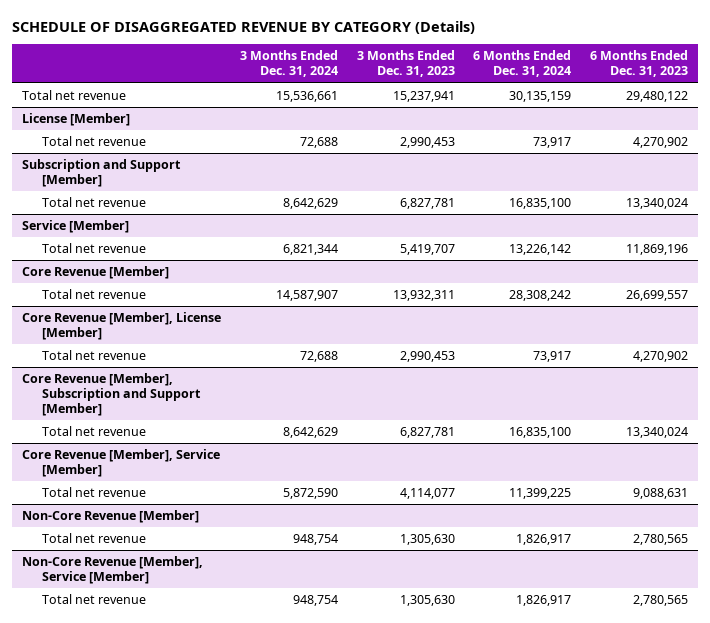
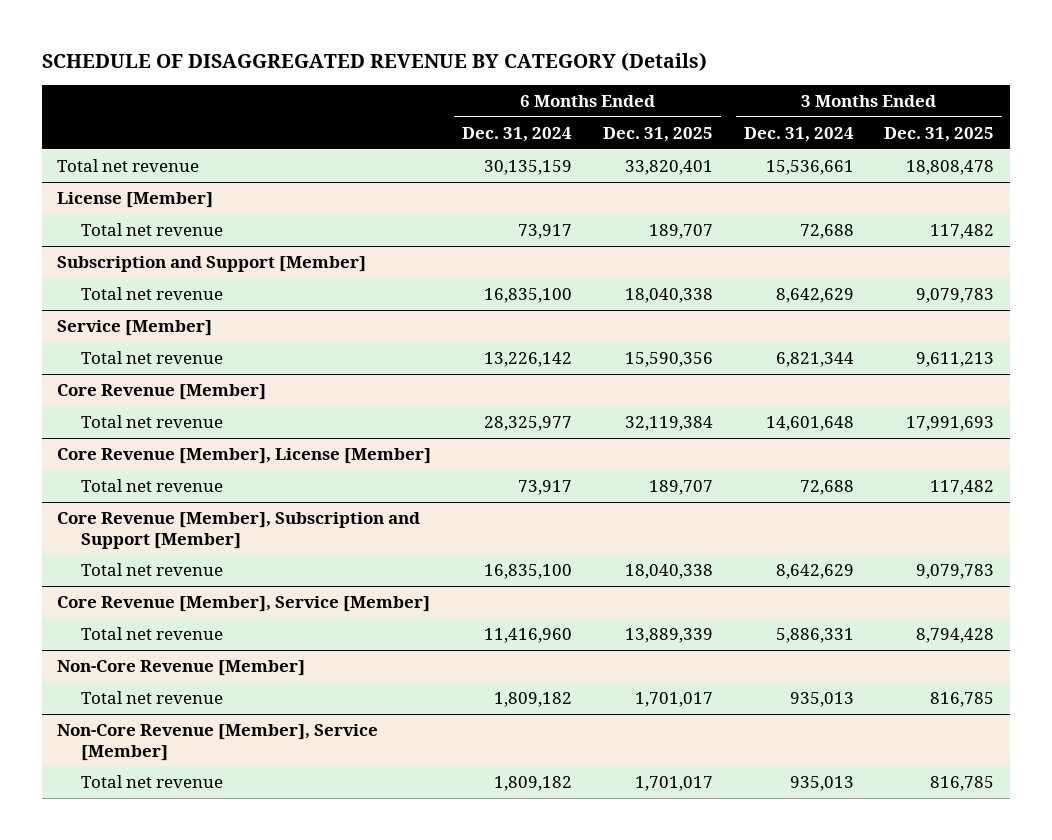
[356,50,455,78] 3 Months Ended Dec. 31, 2023 -> none
[590,50,689,78] 6 Months Ended Dec. 31, 2023 -> none
none -> [602,126,713,142] Dec. 31, 2025
none -> [884,126,995,142] Dec. 31, 2025
[275,290,338,302] 14,587,907 -> [765,415,854,431] 14,601,648
[509,290,572,302] 28,308,242 -> [484,415,573,431] 28,325,977
[282,488,338,500] 5,872,590 -> [775,627,854,643] 5,886,331
[509,488,572,500] 11,399,225 -> [484,627,573,643] 11,416,960
[292,534,338,546] 948,754 -> [789,691,854,707] 935,013
[516,534,572,546] 1,826,917 -> [494,691,573,707] 1,809,182
[292,595,338,607] 948,754 -> [789,775,854,791] 935,013
[516,595,572,607] 1,826,917 -> [494,775,573,791] 1,809,182

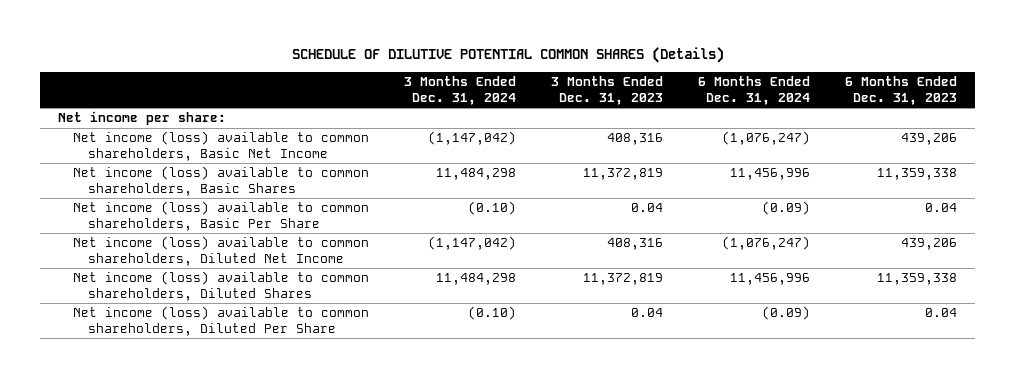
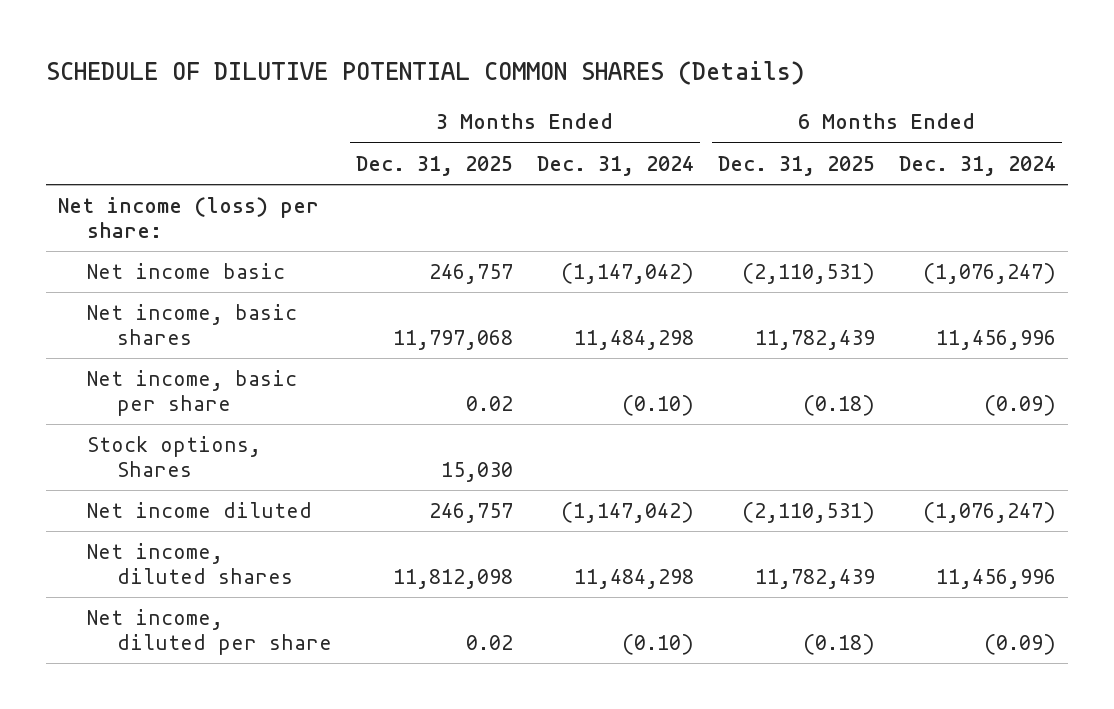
[551,75,664,105] 3 Months Ended Dec. 31, 2023 -> none
[845,75,958,105] 6 Months Ended Dec. 31, 2023 -> none
none -> [355,155,513,176] Dec. 31, 2025
none -> [717,155,875,176] Dec. 31, 2025
[57,111,226,126] Net income per share: -> [58,197,320,239] Net income (loss) per share:
[72,131,369,161] Net income (loss) available to common shareholders, Basic Net Income -> [87,263,286,280] Net income basic
[72,166,369,196] Net income (loss) available to common shareholders, Basic Shares -> [87,304,298,346] Net income, basic shares
[72,201,369,231] Net income (loss) available to common shareholders, Basic Per Share -> [87,370,298,417] Net income, basic per share
none -> [87,436,262,478] Stock options, Shares
[72,236,369,266] Net income (loss) available to common shareholders, Diluted Net Income -> [87,502,313,519] Net income diluted
[72,271,369,301] Net income (loss) available to common shareholders, Diluted Shares -> [87,543,293,585] Net income, diluted shares
[72,306,369,336] Net income (loss) available to common shareholders, Diluted Per Share -> [87,609,332,656] Net income, diluted per share

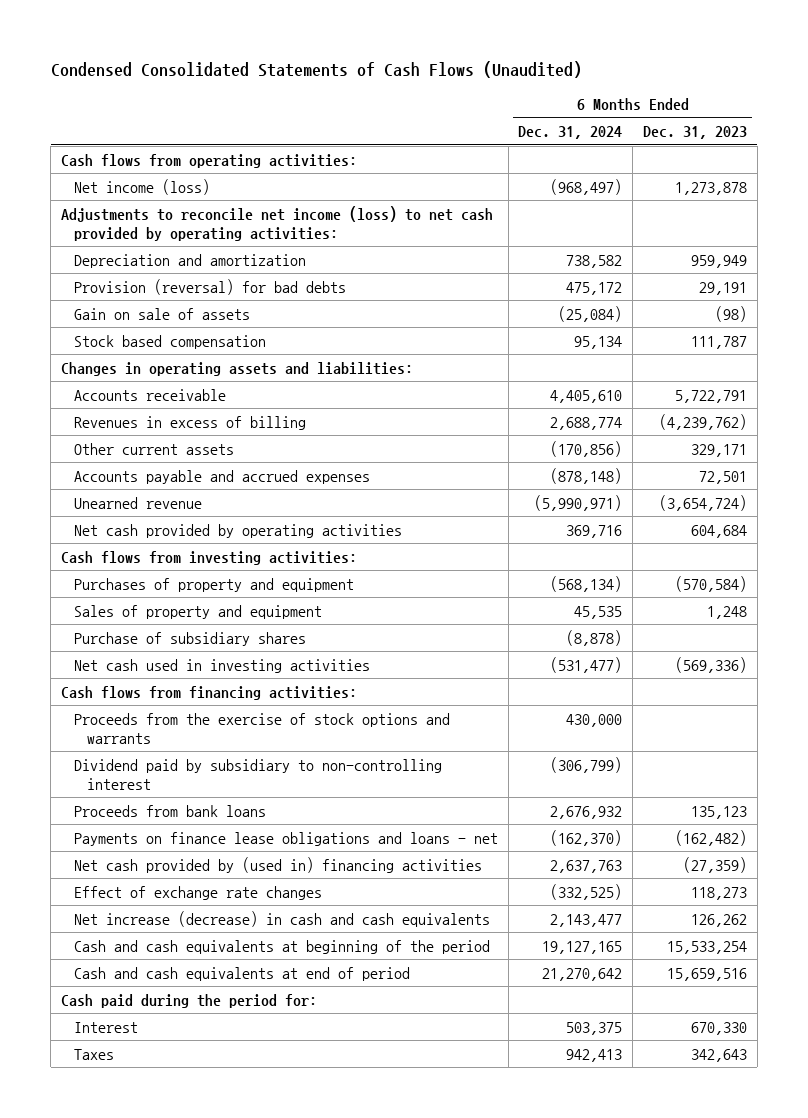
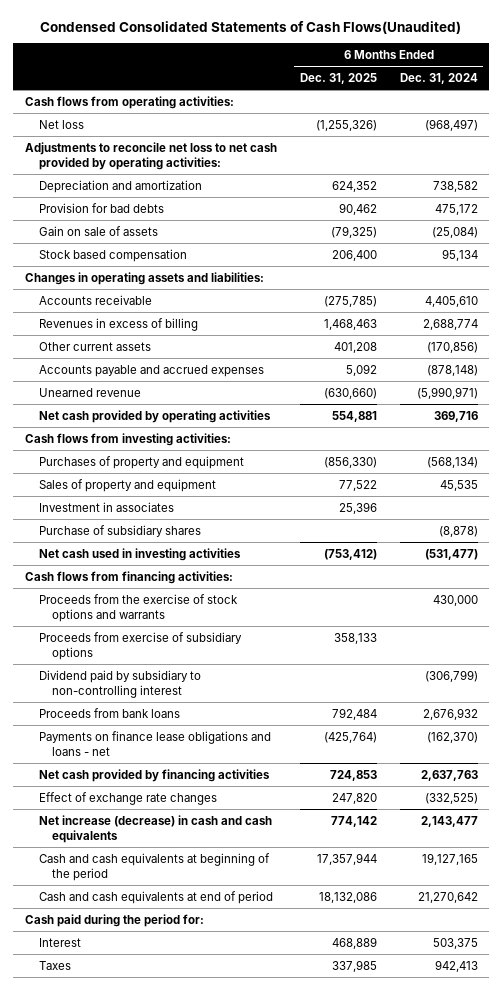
[50,60,582,78] Condensed Consolidated Statements of Cash Flows (Unaudited) -> [40,20,462,34] Condensed Consolidated Statements of Cash Flows(Unaudited)
[642,126,747,140] Dec. 31, 2023 -> none
none -> [299,72,377,84] Dec. 31, 2025
[73,178,210,195] Net income (loss) -> [38,119,84,129] Net loss
[60,205,493,241] Adjustments to reconcile net income (loss) to net cash provided by operating activities: -> [24,141,277,170] Adjustments to reconcile net loss to net cash provided by operating activities:
[73,278,346,295] Provision (reversal) for bad debts -> [38,202,164,213] Provision for bad debts
none -> [38,501,174,512] Investment in associates
none -> [38,631,242,660] Proceeds from exercise of subsidiary options
[73,856,482,873] Net cash provided by (used in) financing activities -> [38,768,270,782] Net cash provided by financing activities

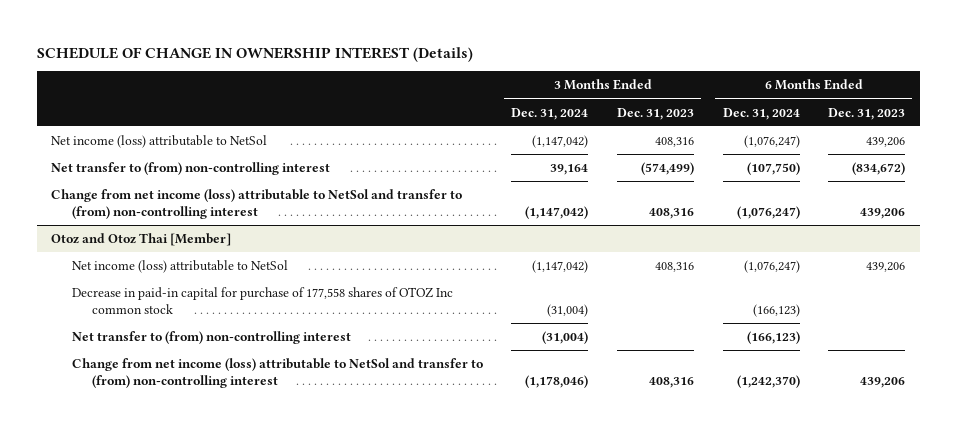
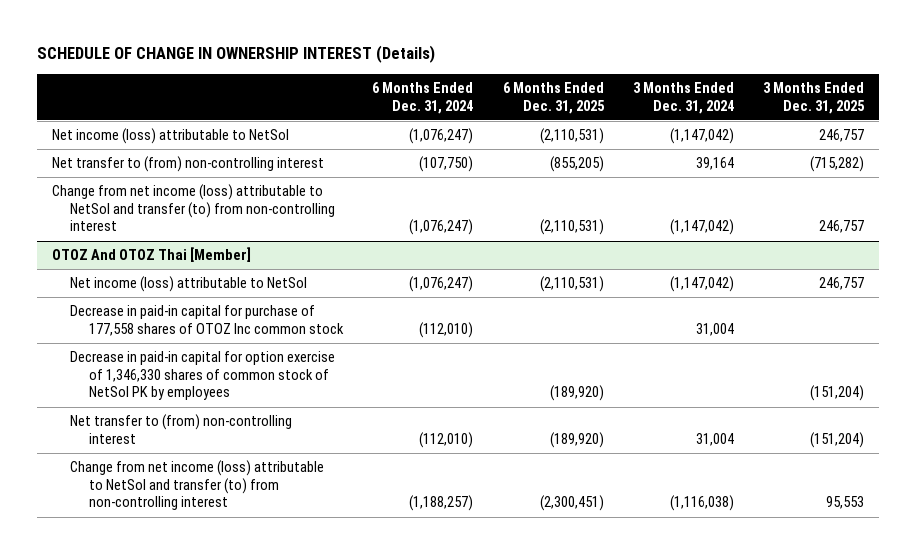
[616,107,694,120] Dec. 31, 2023 -> none
[828,107,906,120] Dec. 31, 2023 -> none
none -> [502,82,605,114] 6 Months Ended Dec. 31, 2025
none -> [763,82,866,114] 3 Months Ended Dec. 31, 2025
[51,189,463,219] Change from net income (loss) attributable to NetSol and transfer to (from) non-controlling interest -> [51,184,336,232] Change from net income (loss) attributable to NetSol and transfer (to) from non-controlling interest
[51,233,232,247] Otoz and Otoz Thai [Member] -> [51,247,251,263] OTOZ And OTOZ Thai [Member]
[547,303,589,317] (31,004) -> [695,322,734,336] 31,004
[752,303,800,317] (166,123) -> [419,321,474,338] (112,010)
none -> [70,351,336,401] Decrease in paid-in capital for option exercise of 1,346,330 shares of common stock of NetSol PK by employees
[542,331,589,345] (31,004) -> [695,432,734,446] 31,004
[746,331,800,345] (166,123) -> [419,431,474,448] (112,010)
[71,358,483,388] Change from net income (loss) attributable to NetSol and transfer to (from) non-controlling interest -> [70,460,325,511] Change from net income (loss) attributable to NetSol and transfer (to) from non-controlling interest
[525,374,589,388] (1,178,046) -> [669,495,734,512] (1,116,038)
[736,374,800,388] (1,242,370) -> [409,495,474,512] (1,188,257)

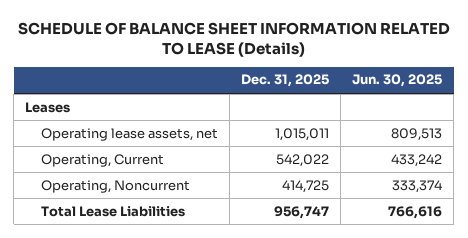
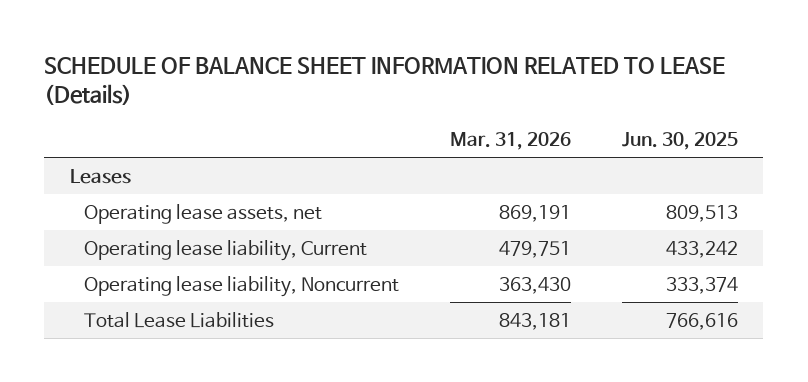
[241,74,330,88] Dec. 31, 2025 -> none
none -> [450,131,572,150] Mar. 31, 2026
[41,153,165,167] Operating, Current -> [84,239,368,261] Operating lease liability, Current
[41,179,191,193] Operating, Noncurrent -> [84,275,400,297] Operating lease liability, Noncurrent

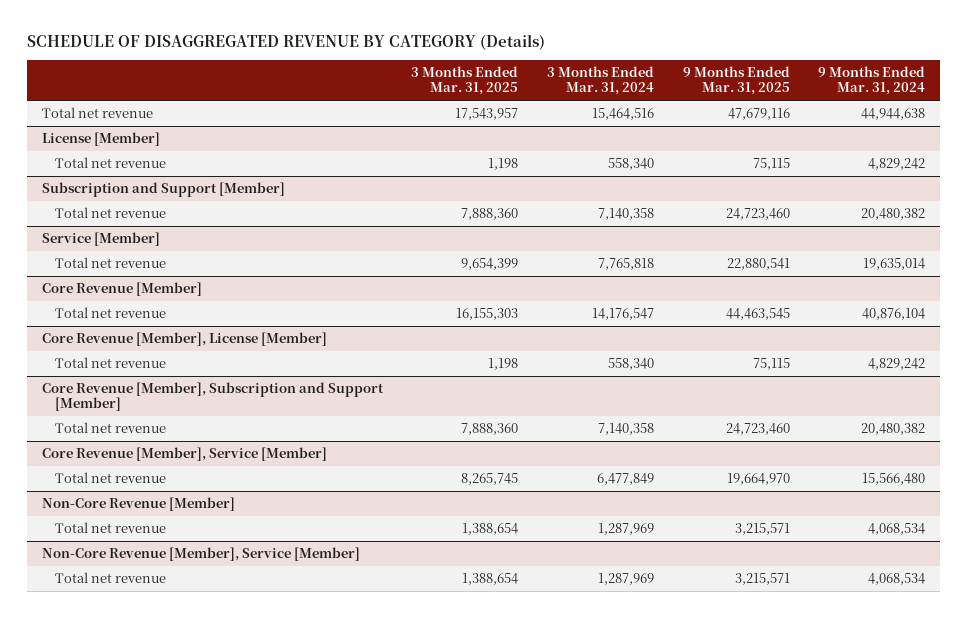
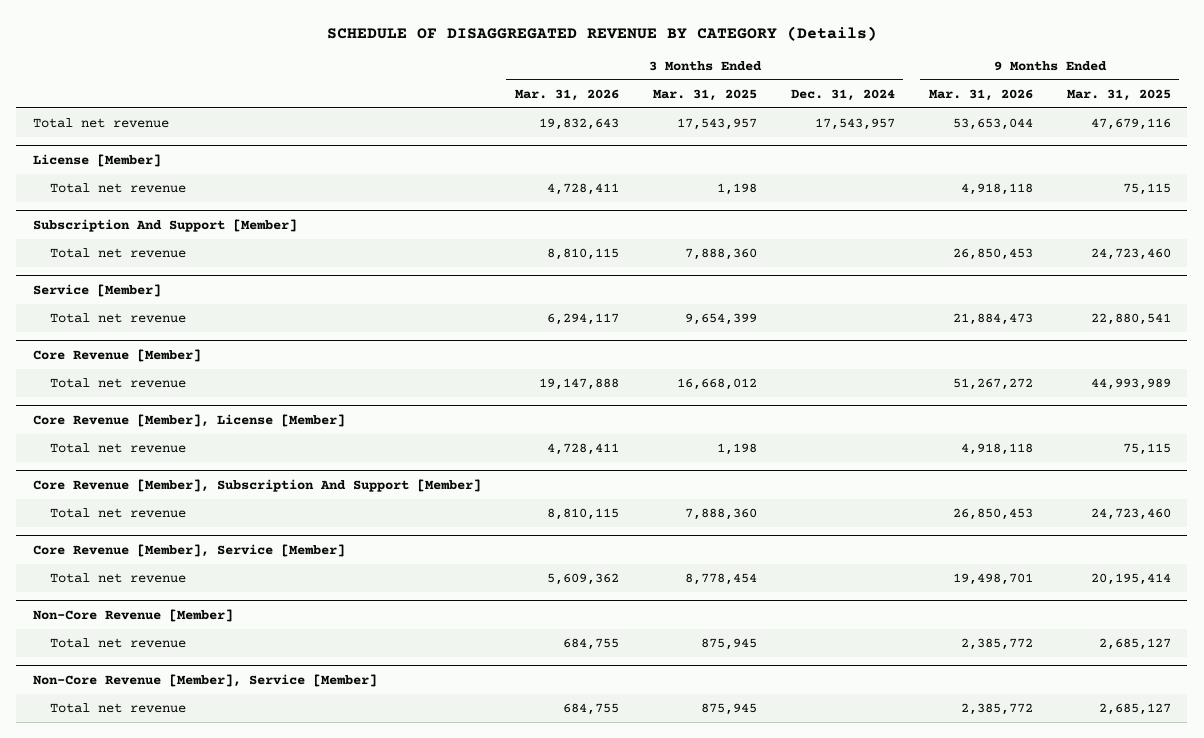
[546,66,654,96] 3 Months Ended Mar. 31, 2024 -> none
[818,66,926,96] 9 Months Ended Mar. 31, 2024 -> none
none -> [514,88,619,101] Mar. 31, 2026
none -> [790,88,895,101] Dec. 31, 2024
none -> [928,88,1033,101] Mar. 31, 2026
[41,182,285,198] Subscription and Support [Member] -> [33,218,298,232] Subscription And Support [Member]
[456,308,519,321] 16,155,303 -> [676,377,757,390] 16,668,012
[725,308,790,321] 44,463,545 -> [1090,377,1171,390] 44,993,989
[41,382,384,412] Core Revenue [Member], Subscription and Support [Member] -> [33,478,482,492] Core Revenue [Member], Subscription And Support [Member]
[461,473,519,486] 8,265,745 -> [684,572,757,585] 8,778,454
[726,473,790,486] 19,664,970 -> [1090,572,1171,585] 20,195,414
[462,523,519,536] 1,388,654 -> [700,637,757,650] 875,945
[734,523,790,536] 3,215,571 -> [1098,637,1171,650] 2,685,127
[462,573,519,586] 1,388,654 -> [700,702,757,715] 875,945
[734,573,790,586] 3,215,571 -> [1098,702,1171,715] 2,685,127

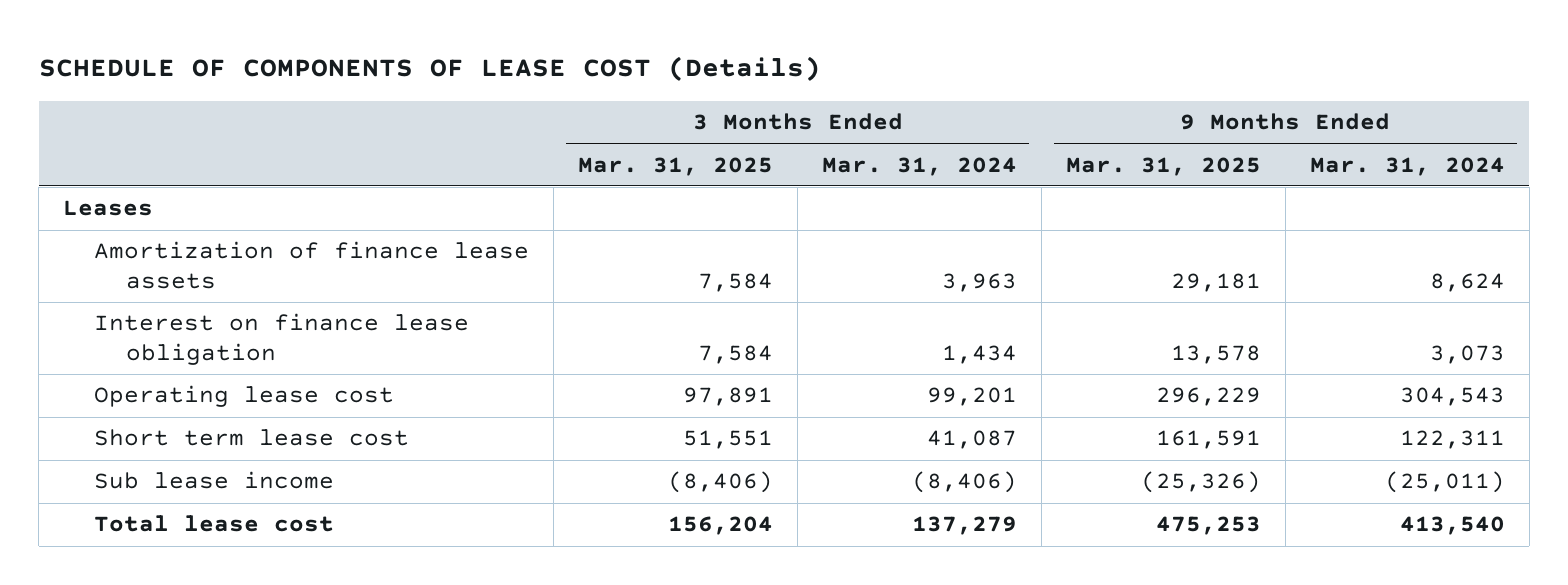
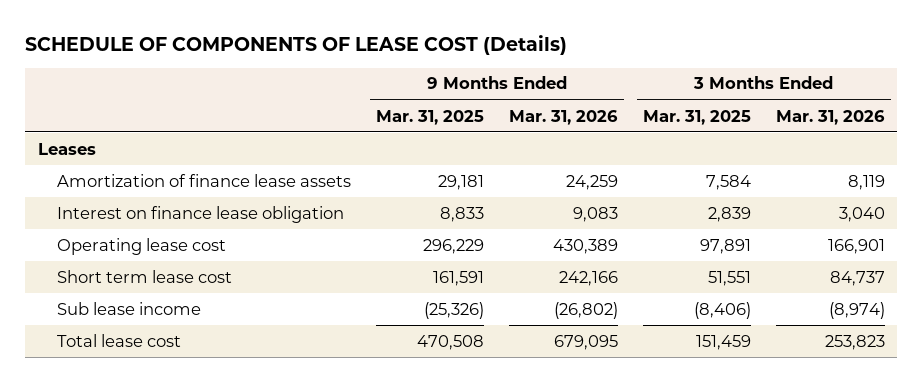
[822,156,1018,176] Mar. 31, 2024 -> none
[1309,156,1505,176] Mar. 31, 2024 -> none
none -> [508,109,618,125] Mar. 31, 2026
none -> [775,109,885,125] Mar. 31, 2026
[698,345,774,365] 7,584 -> [707,206,751,222] 2,839
[1170,345,1261,365] 13,578 -> [439,206,484,222] 8,833
[668,516,774,536] 156,204 -> [695,334,751,350] 151,459
[1155,516,1261,536] 475,253 -> [416,334,484,350] 470,508

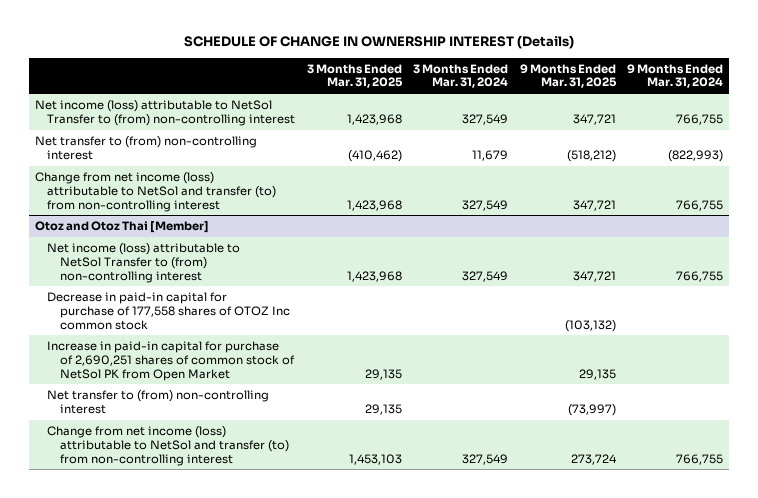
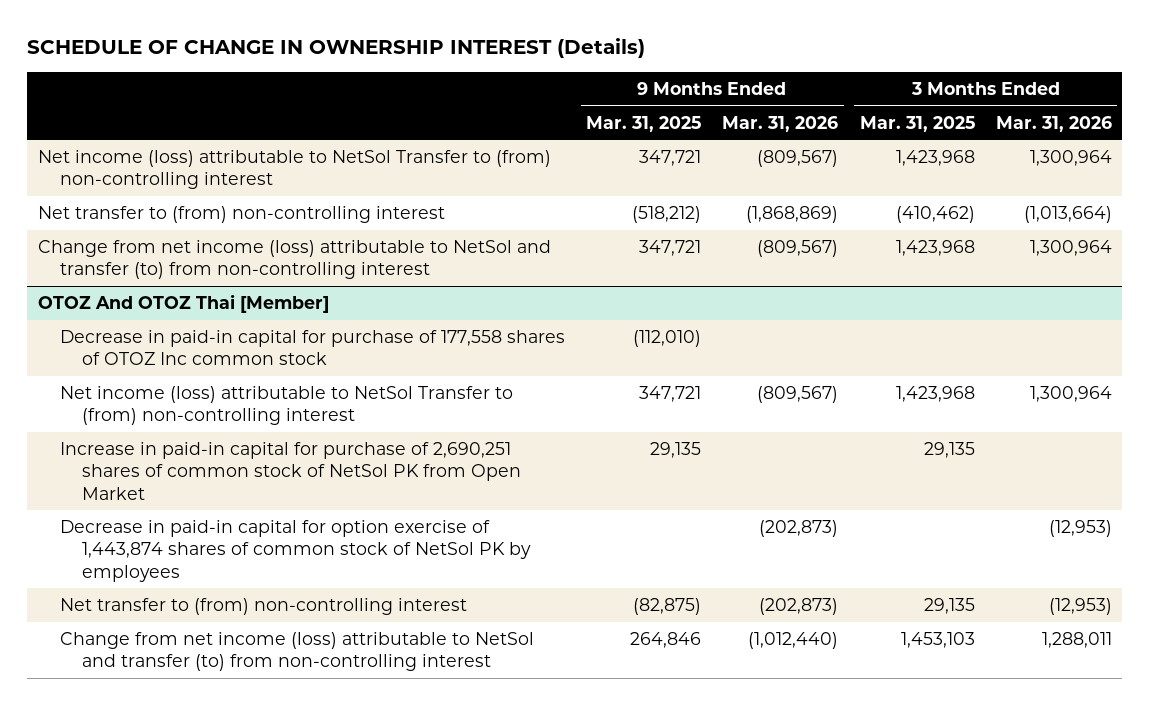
[413,63,509,89] 3 Months Ended Mar. 31, 2024 -> none
[627,63,724,89] 9 Months Ended Mar. 31, 2024 -> none
none -> [722,115,839,132] Mar. 31, 2026
none -> [995,115,1112,132] Mar. 31, 2026
[34,220,209,233] Otoz and Otoz Thai [Member] -> [37,294,329,314] OTOZ And OTOZ Thai [Member]
none -> [59,330,565,366] Decrease in paid-in capital for purchase of 177,558 shares of OTOZ Inc common stock
[47,291,290,330] Decrease in paid-in capital for purchase of 177,558 shares of OTOZ Inc common stock -> none
none -> [59,520,531,582] Decrease in paid-in capital for option exercise of 1,443,874 shares of common stock of NetSol PK by employees
[567,403,616,416] (73,997) -> [633,598,702,616] (82,875)
[570,453,617,465] 273,724 -> [630,632,702,649] 264,846

